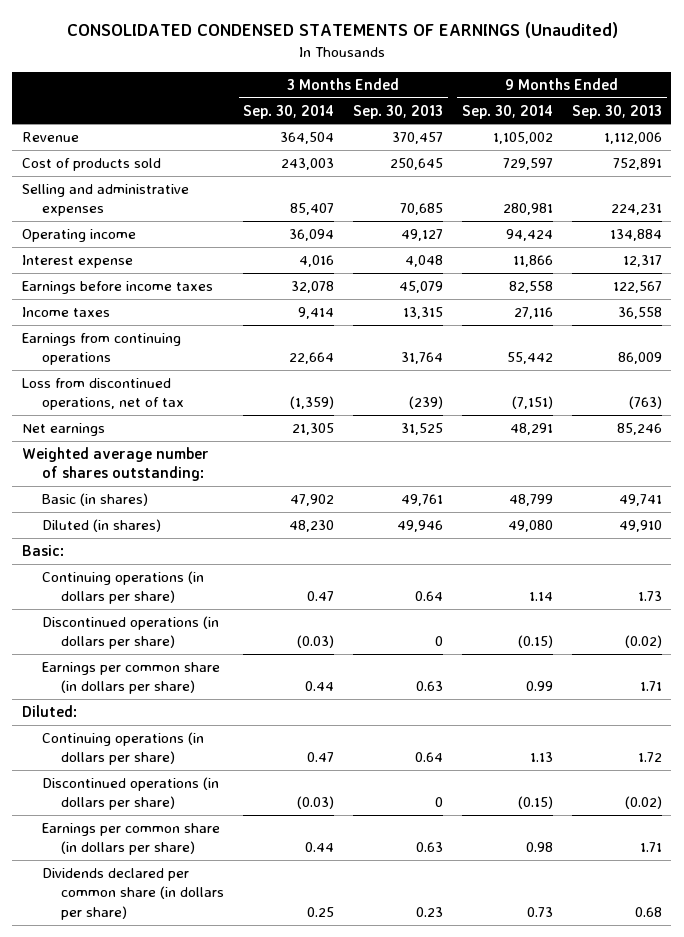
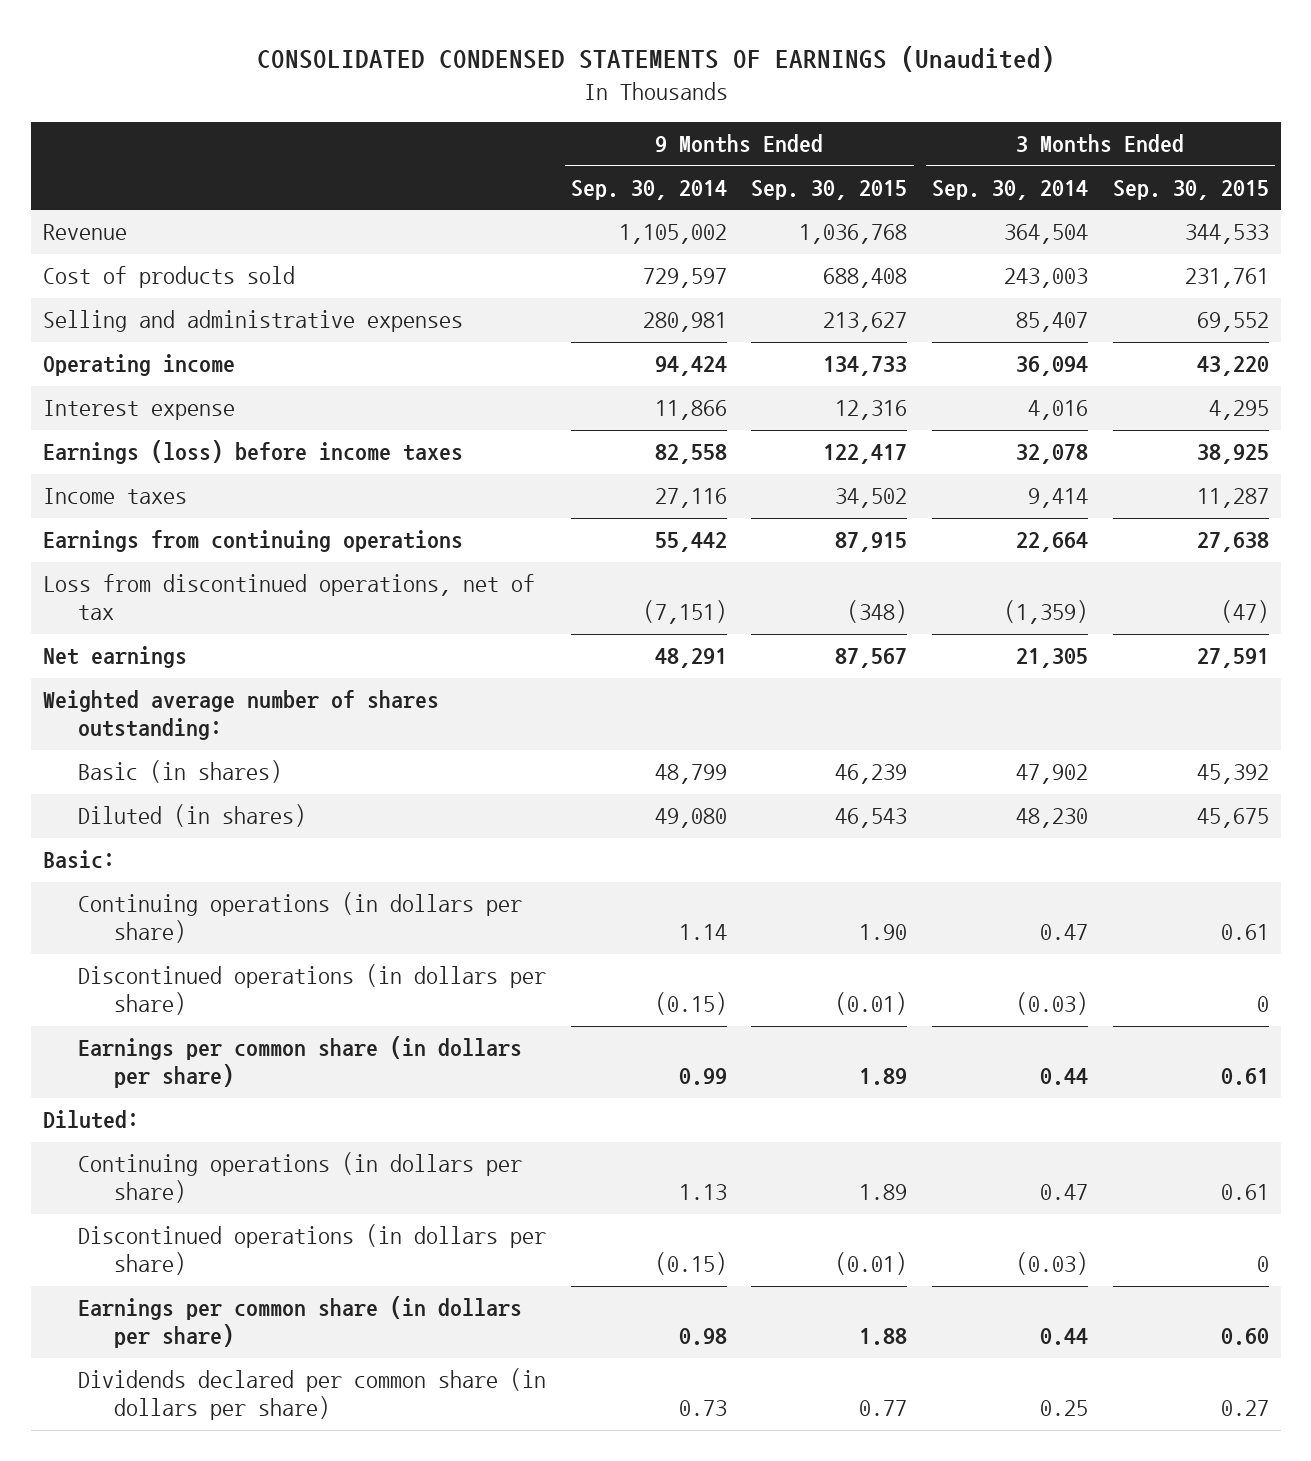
[353,104,444,119] Sep. 30, 2013 -> none
[571,104,662,119] Sep. 30, 2013 -> none
none -> [751,180,908,201] Sep. 30, 2015
none -> [1112,180,1269,201] Sep. 30, 2015
[21,281,213,295] Earnings before income taxes -> [42,440,463,465] Earnings (loss) before income taxes

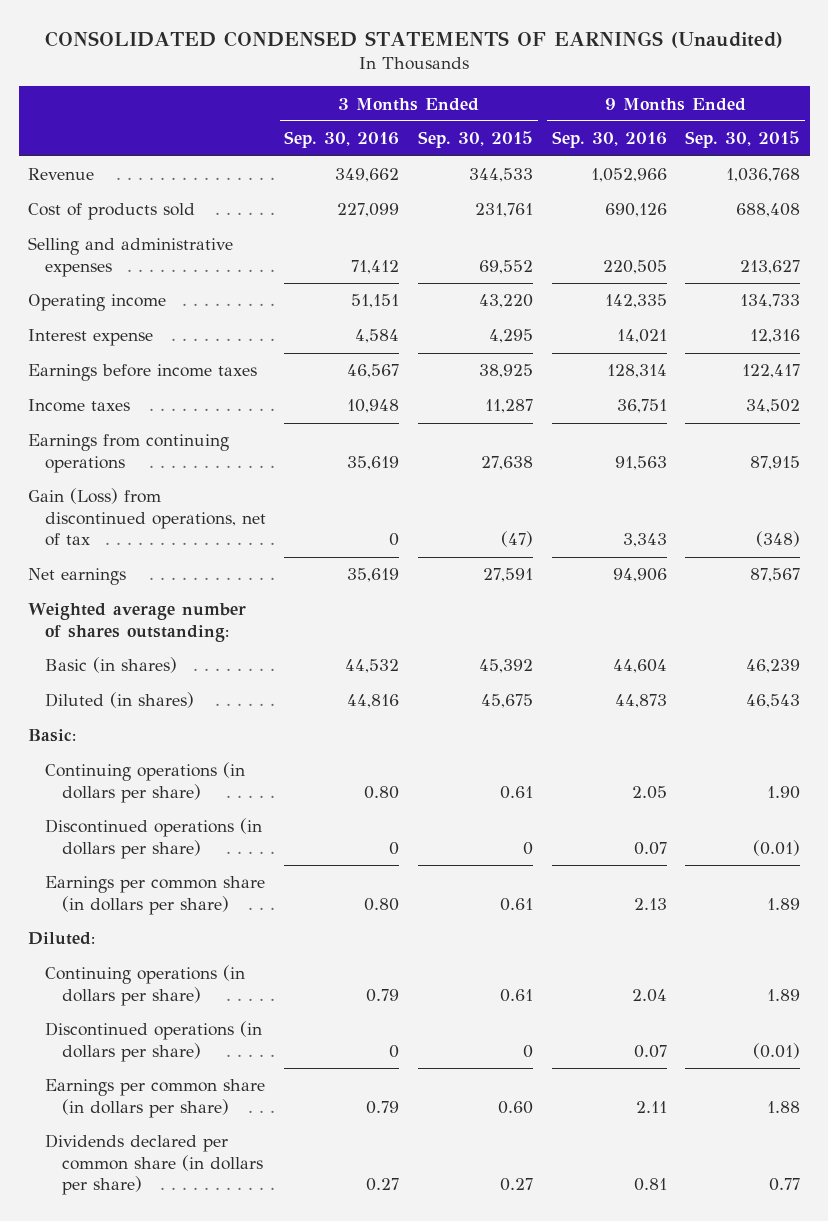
[570,180,727,201] Sep. 30, 2014 -> none
[931,180,1088,201] Sep. 30, 2014 -> none
none -> [284,131,400,149] Sep. 30, 2016
none -> [551,131,667,149] Sep. 30, 2016
[42,440,463,465] Earnings (loss) before income taxes -> [27,364,257,382] Earnings before income taxes
[42,574,535,621] Loss from discontinued operations, net of tax -> [27,488,266,547] Gain (Loss) from discontinued operations, net of tax

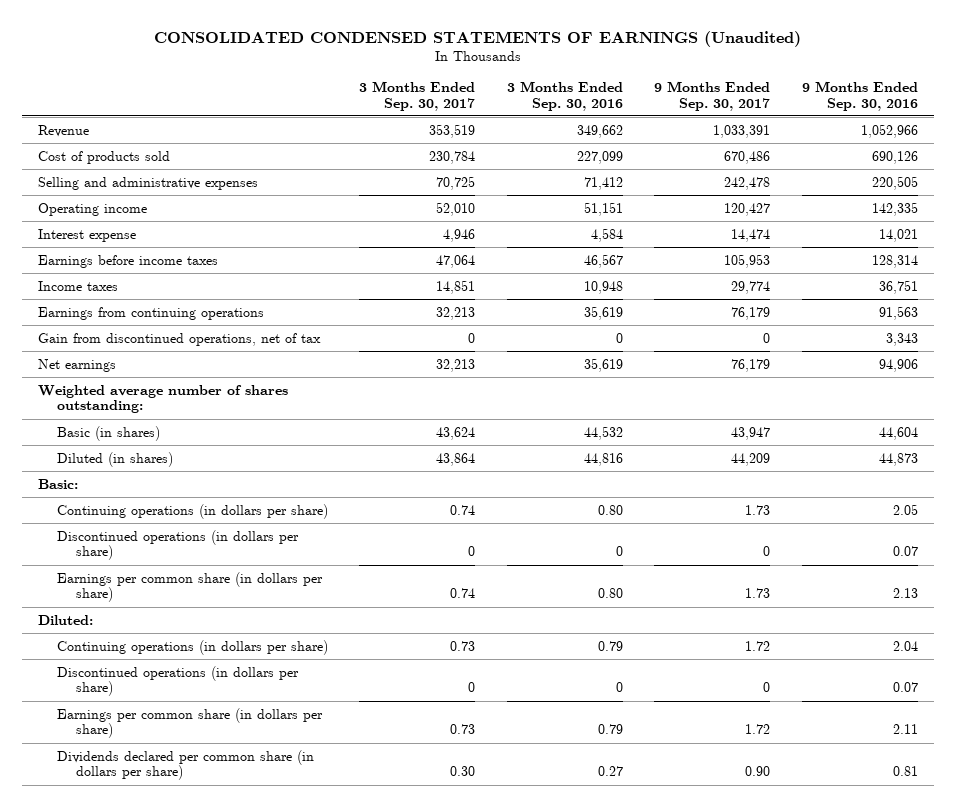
[418,131,534,149] Sep. 30, 2015 -> none
[685,131,801,149] Sep. 30, 2015 -> none
none -> [359,80,476,111] 3 Months Ended Sep. 30, 2017
none -> [654,80,771,111] 9 Months Ended Sep. 30, 2017
[27,488,266,547] Gain (Loss) from discontinued operations, net of tax -> [37,332,321,346] Gain from discontinued operations, net of tax

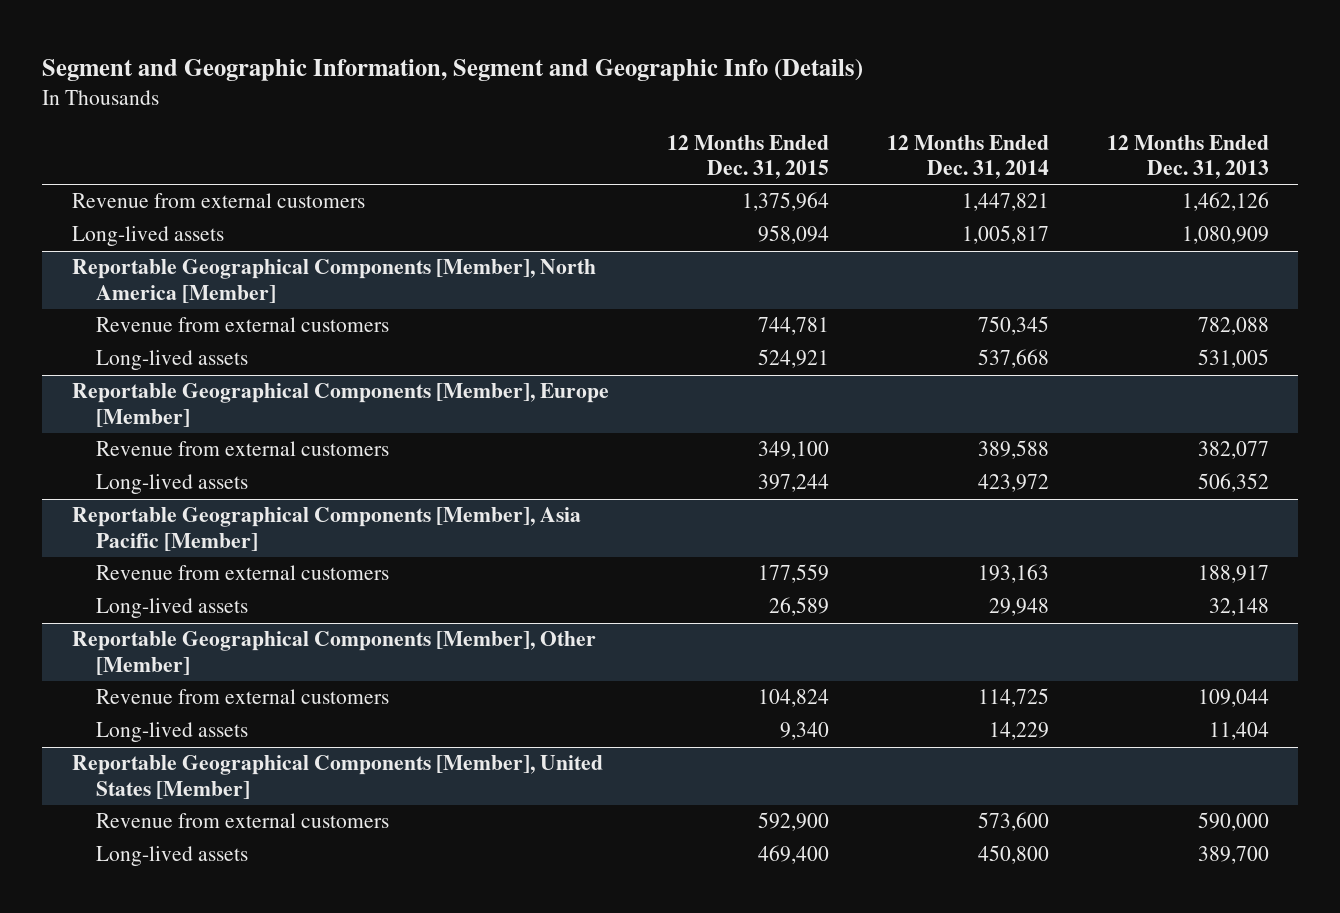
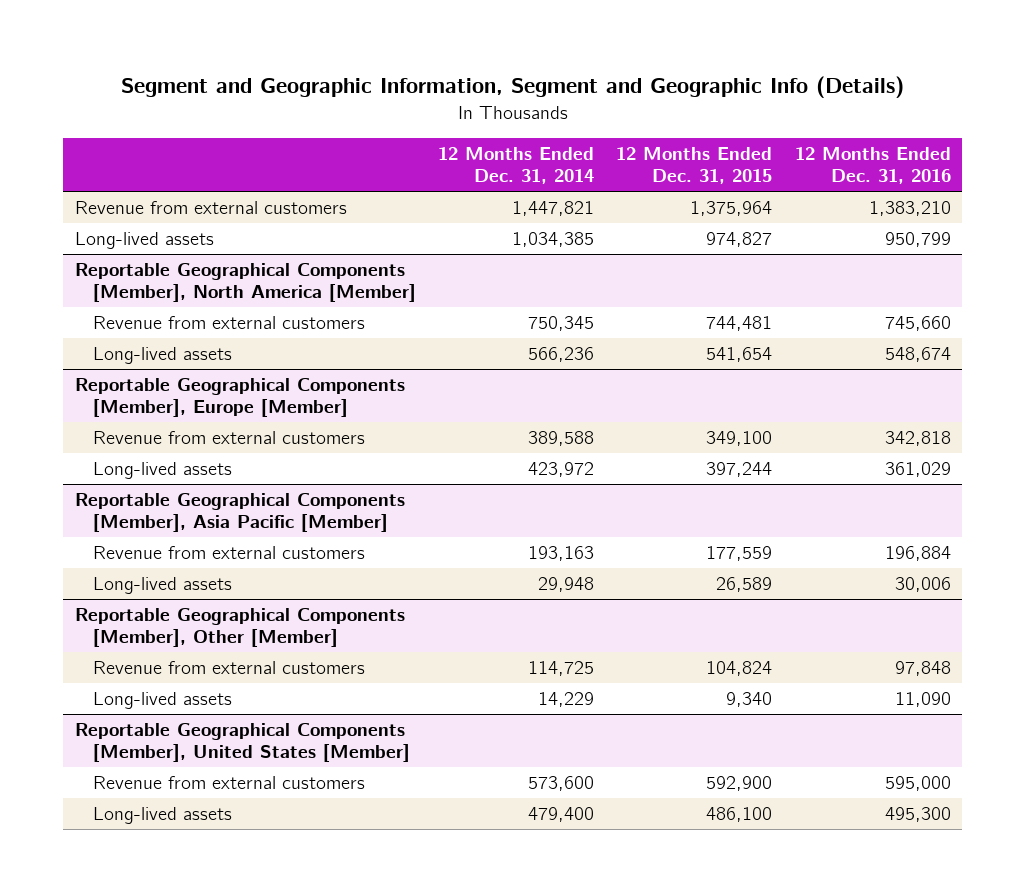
[1106,134,1269,179] 12 Months Ended Dec. 31, 2013 -> none
none -> [794,147,951,185] 12 Months Ended Dec. 31, 2016
[757,225,829,245] 958,094 -> [706,232,773,248] 974,827
[961,225,1049,245] 1,005,817 -> [512,232,595,248] 1,034,385
[757,317,829,336] 744,781 -> [706,316,773,332] 744,481
[757,349,829,369] 524,921 -> [706,347,773,363] 541,654
[977,349,1049,369] 537,668 -> [528,347,595,363] 566,236
[757,845,829,865] 469,400 -> [706,807,773,823] 486,100
[977,845,1049,865] 450,800 -> [528,807,595,823] 479,400

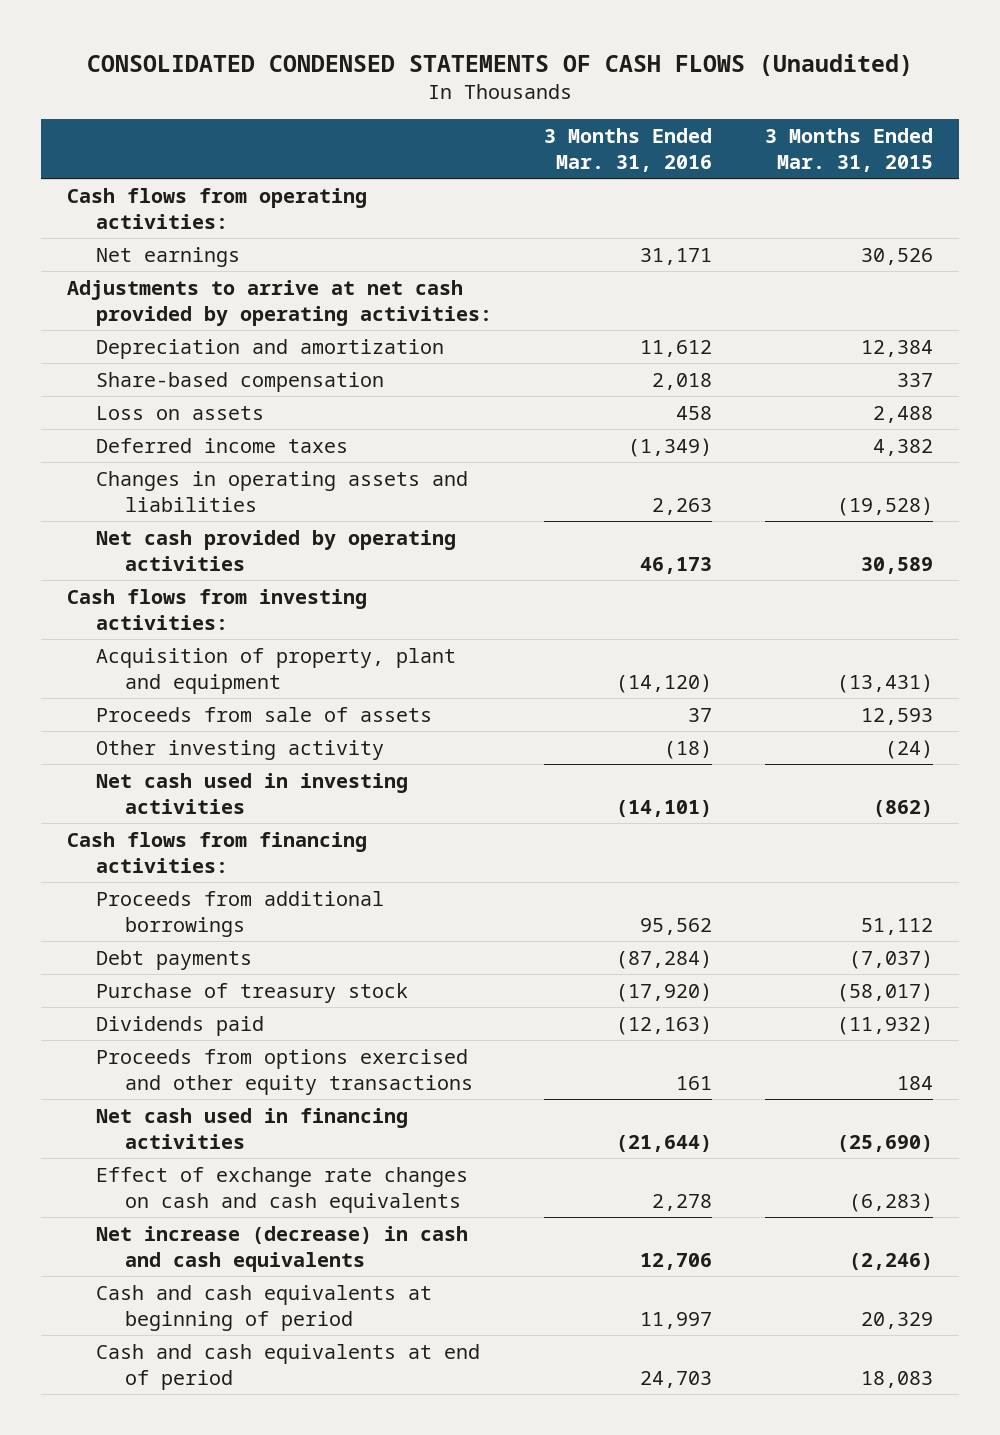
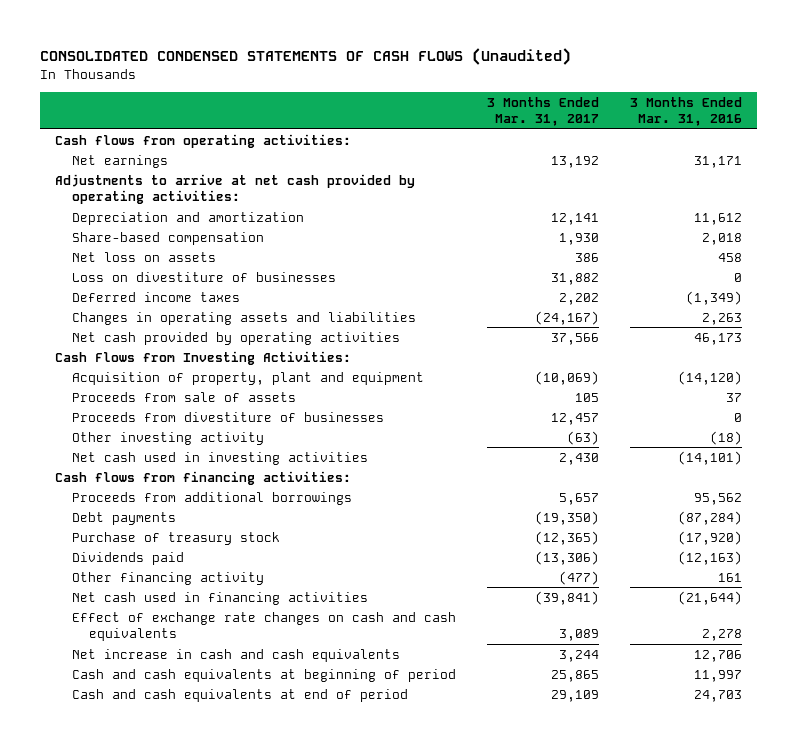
[764,127,933,172] 3 Months Ended Mar. 31, 2015 -> none
none -> [486,96,599,127] 3 Months Ended Mar. 31, 2017
[96,405,265,420] Loss on assets -> [72,251,217,262] Net loss on assets
none -> [72,271,337,282] Loss on divestiture of businesses
[67,588,368,630] Cash flows from investing activities: -> [55,350,352,365] Cash Flows from Investing Activities:
none -> [72,411,385,422] Proceeds from divestiture of businesses
[96,1048,473,1095] Proceeds from options exercised and other equity transactions -> [72,571,265,585] Other financing activity
[96,1225,469,1272] Net increase (decrease) in cash and cash equivalents -> [72,648,401,662] Net increase in cash and cash equivalents

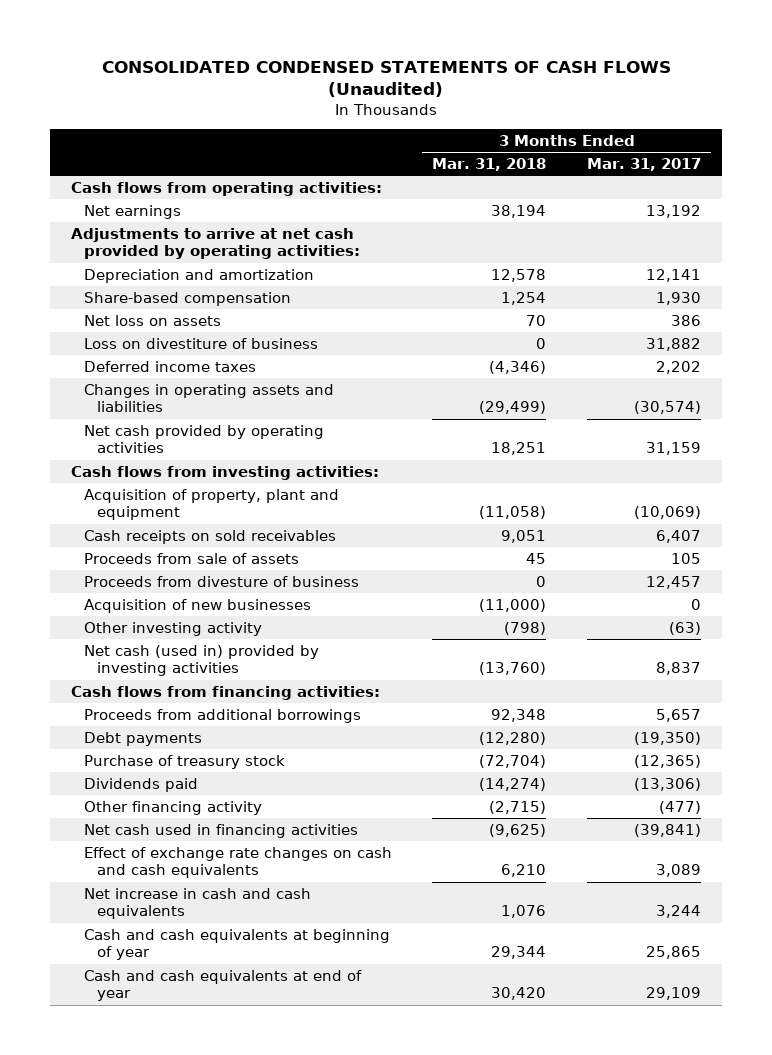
[629,96,742,127] 3 Months Ended Mar. 31, 2016 -> none
none -> [432,158,547,172] Mar. 31, 2018
[72,271,337,282] Loss on divestiture of businesses -> [83,337,318,349] Loss on divestiture of business
[534,310,599,325] (24,167) -> [634,401,702,415] (30,574)
[550,332,599,345] 37,566 -> [646,442,702,456] 31,159
[55,350,352,365] Cash Flows from Investing Activities: -> [70,465,379,480] Cash flows from investing activities:
none -> [83,529,336,544] Cash receipts on sold receivables
[72,411,385,422] Proceeds from divestiture of businesses -> [83,575,359,587] Proceeds from divesture of business
none -> [83,598,311,613] Acquisition of new businesses
[72,451,369,465] Net cash used in investing activities -> [83,644,319,677] Net cash (used in) provided by investing activities
[558,452,599,465] 2,430 -> [656,662,702,676] 8,837
[72,668,457,682] Cash and cash equivalents at beginning of period -> [83,928,390,961] Cash and cash equivalents at beginning of year
[72,688,409,702] Cash and cash equivalents at end of period -> [83,969,362,1002] Cash and cash equivalents at end of year

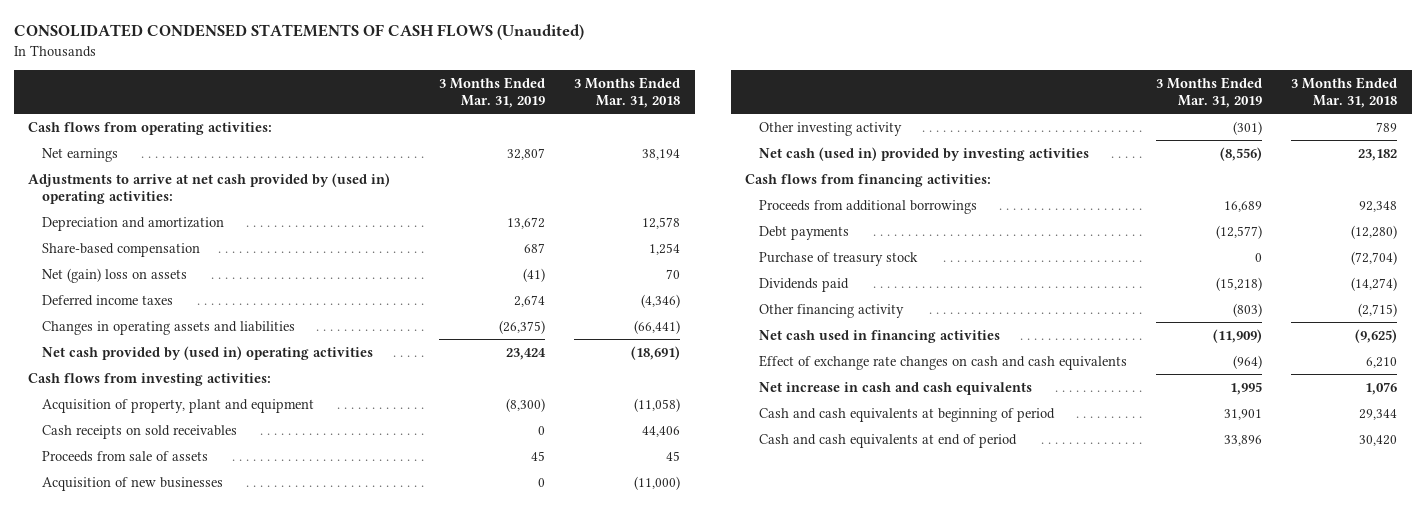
[587,158,702,172] Mar. 31, 2017 -> none
none -> [438,76,545,108] 3 Months Ended Mar. 31, 2019
[70,227,360,260] Adjustments to arrive at net cash provided by operating activities: -> [28,172,391,204] Adjustments to arrive at net cash provided by (used in) operating activities:
[83,337,318,349] Loss on divestiture of business -> none
[83,314,221,326] Net loss on assets -> [41,267,187,283] Net (gain) loss on assets
[479,401,547,415] (29,499) -> [634,319,681,334] (66,441)
[83,424,324,454] Net cash provided by operating activities -> [41,345,373,360] Net cash provided by (used in) operating activities
[491,442,547,456] 18,251 -> [631,345,681,360] (18,691)
[501,529,547,543] 9,051 -> [642,425,681,437] 44,406
[83,575,359,587] Proceeds from divesture of business -> none
[504,621,547,635] (798) -> [1376,121,1398,132] 789
[479,662,547,676] (13,760) -> [1358,148,1398,161] 23,182
[83,928,390,961] Cash and cash equivalents at beginning of year -> [759,407,1056,422] Cash and cash equivalents at beginning of period
[83,969,362,1002] Cash and cash equivalents at end of year -> [759,433,1018,448] Cash and cash equivalents at end of period

